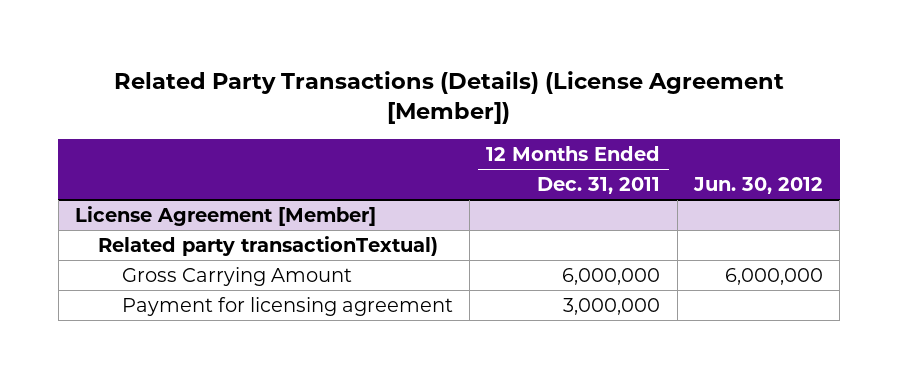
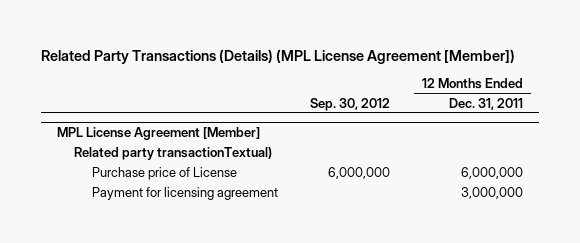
[113,70,784,125] Related Party Transactions (Details) (License Agreement [Member]) -> [40,48,515,64] Related Party Transactions (Details) (MPL License Agreement [Member])
[692,177,823,195] Jun. 30, 2012 -> none
none -> [310,97,391,111] Sep. 30, 2012
[74,206,376,227] License Agreement [Member] -> [56,126,260,140] MPL License Agreement [Member]
[121,267,352,287] Gross Carrying Amount -> [91,166,237,180] Purchase price of License

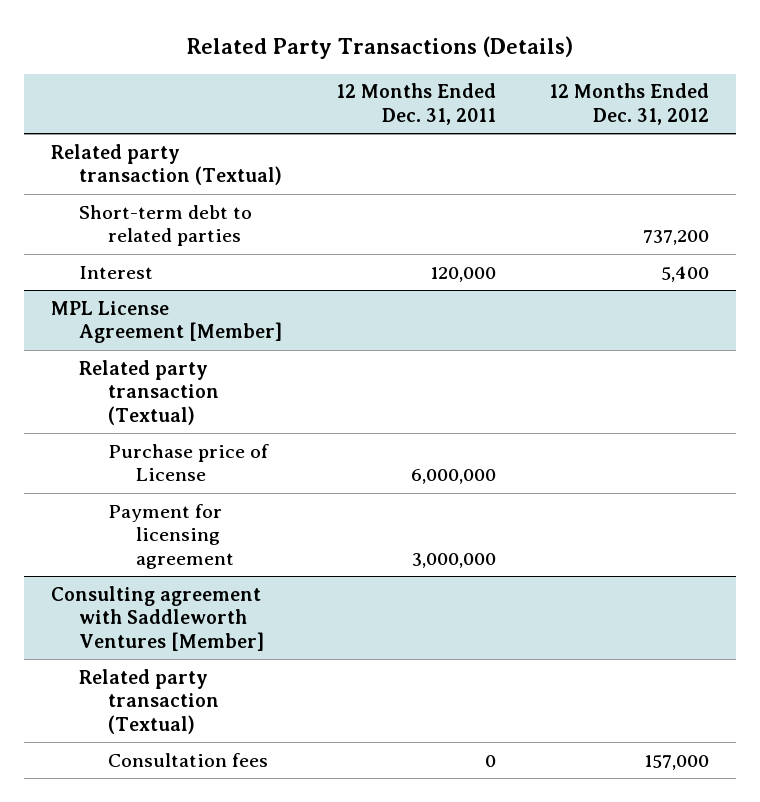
[40,48,515,64] Related Party Transactions (Details) (MPL License Agreement [Member]) -> [187,36,574,60] Related Party Transactions (Details)
[310,97,391,111] Sep. 30, 2012 -> none
none -> [549,83,710,125] 12 Months Ended Dec. 31, 2012
none -> [50,143,283,186] Related party transaction (Textual)
none -> [79,204,253,247] Short-term debt to related parties
none -> [79,265,154,279] Interest
[74,146,273,160] Related party transactionTextual) -> [79,359,219,426] Related party transaction (Textual)
none -> [50,585,265,652] Consulting agreement with Saddleworth Ventures [Member]
none -> [79,668,219,735] Related party transaction (Textual)
none -> [107,752,268,767] Consultation fees

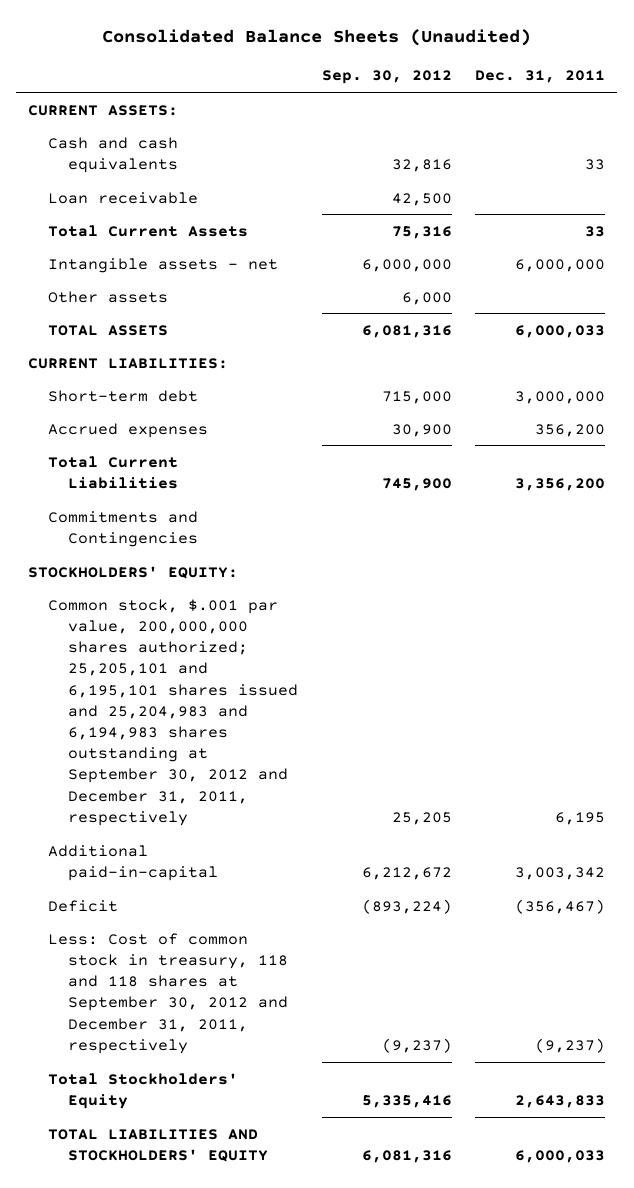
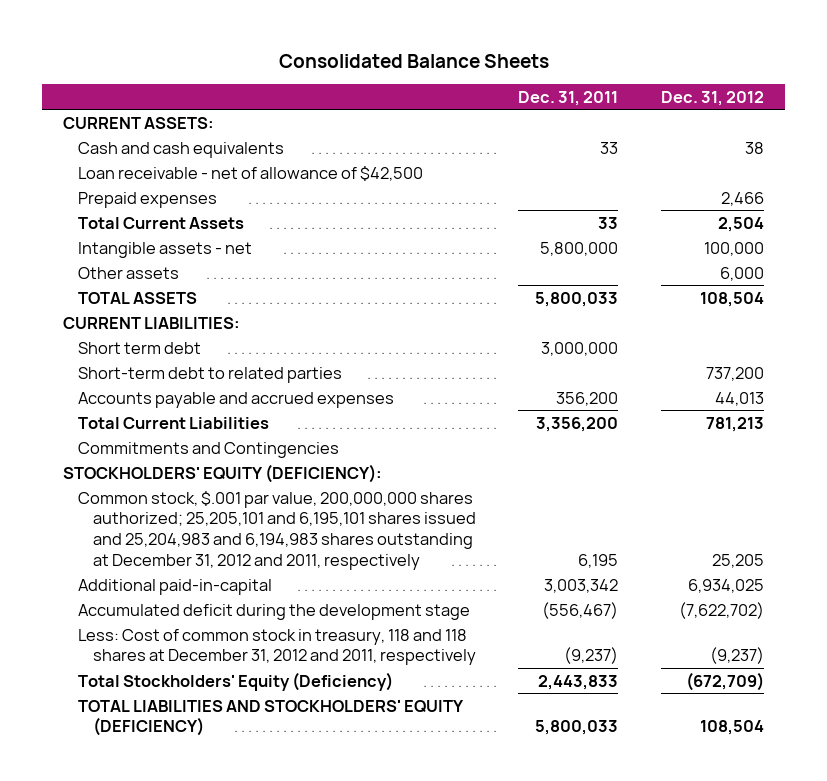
[101,29,531,47] Consolidated Balance Sheets (Unaudited) -> [278,53,549,68] Consolidated Balance Sheets
[321,70,452,85] Sep. 30, 2012 -> none
none -> [660,90,764,106] Dec. 31, 2012
[48,191,199,204] Loan receivable -> [78,165,424,181] Loan receivable - net of allowance of $42,500
none -> [78,191,218,208] Prepaid expenses
[515,258,606,272] 6,000,000 -> [540,241,619,256] 5,800,000
[515,324,606,338] 6,000,033 -> [535,291,619,307] 5,800,033
[48,389,199,402] Short-term debt -> [78,341,202,354] Short term debt
none -> [78,366,343,383] Short-term debt to related parties
[48,422,209,438] Accrued expenses -> [78,391,395,408] Accounts payable and accrued expenses
[28,565,239,579] STOCKHOLDERS' EQUITY: -> [63,463,383,483] STOCKHOLDERS' EQUITY (DEFICIENCY):
[48,598,299,826] Common stock, $.001 par value, 200,000,000 shares authorized; 25,205,101 and 6,195,101 shares issued and 25,204,983 and 6,194,983 shares outstanding at September 30, 2012 and December 31, 2011, respectively -> [78,490,477,570] Common stock, $.001 par value, 200,000,000 shares authorized; 25,205,101 and 6,195,101 shares issued and 25,204,983 and 6,194,983 shares outstanding at December 31, 2012 and 2011, respectively
[48,899,119,912] Deficit -> none
none -> [78,603,471,620] Accumulated deficit during the development stage
[48,932,289,1054] Less: Cost of common stock in treasury, 118 and 118 shares at September 30, 2012 and December 31, 2011, respectively -> [78,628,477,666] Less: Cost of common stock in treasury, 118 and 118 shares at December 31, 2012 and 2011, respectively
[48,1072,239,1109] Total Stockholders' Equity -> [78,671,394,691] Total Stockholders' Equity (Deficiency)
[515,1094,606,1108] 2,643,833 -> [538,674,619,690] 2,443,833
[48,1128,269,1162] TOTAL LIABILITIES AND STOCKHOLDERS' EQUITY -> [78,699,465,737] TOTAL LIABILITIES AND STOCKHOLDERS' EQUITY (DEFICIENCY)
[515,1149,606,1163] 6,000,033 -> [535,720,619,736] 5,800,033

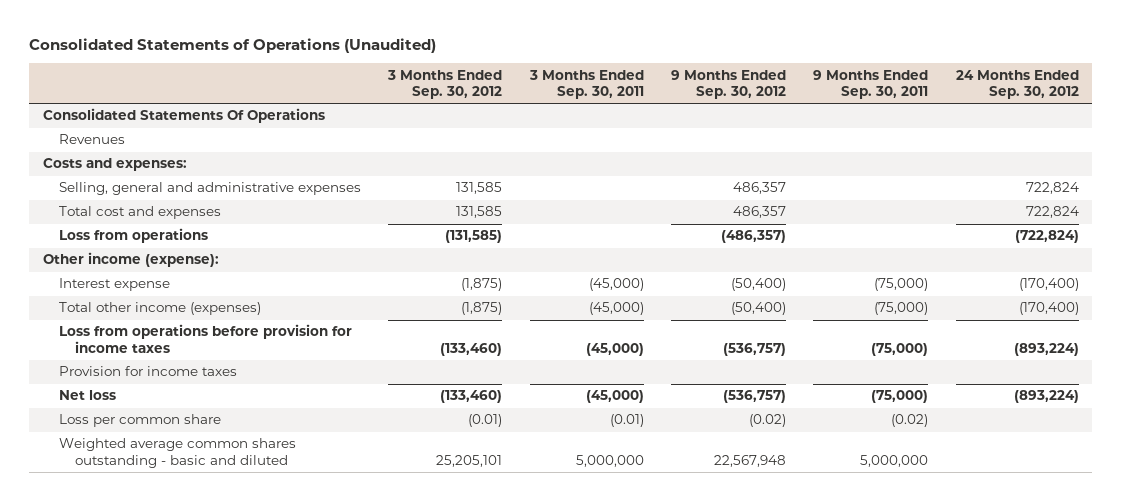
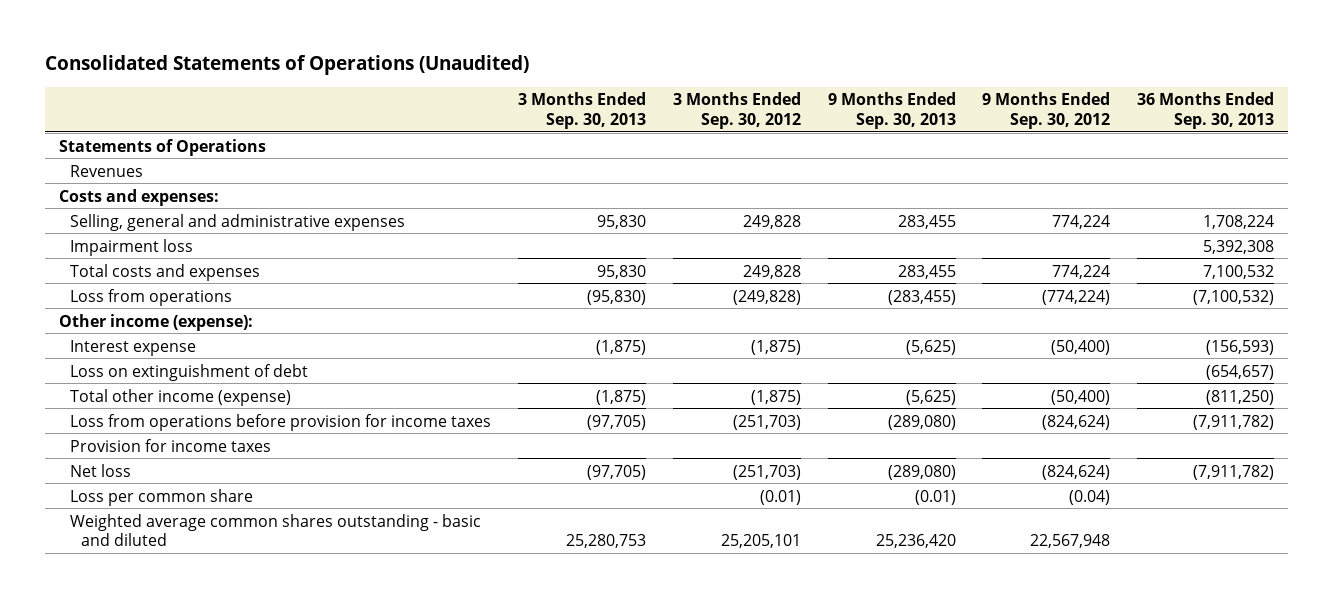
[528,69,644,99] 3 Months Ended Sep. 30, 2011 -> none
[813,69,929,99] 9 Months Ended Sep. 30, 2011 -> none
[955,69,1079,99] 24 Months Ended Sep. 30, 2012 -> none
none -> [517,92,646,129] 3 Months Ended Sep. 30, 2013
none -> [827,92,956,129] 9 Months Ended Sep. 30, 2013
none -> [1137,92,1275,129] 36 Months Ended Sep. 30, 2013
[43,108,326,124] Consolidated Statements Of Operations -> [58,138,266,156] Statements of Operations
[456,182,503,195] 131,585 -> [742,214,801,229] 249,828
[732,182,786,195] 486,357 -> [1052,214,1111,229] 774,224
none -> [69,238,193,256] Impairment loss
[58,206,221,220] Total cost and expenses -> [69,263,260,281] Total costs and expenses
[456,206,503,219] 131,585 -> [742,264,801,279] 249,828
[732,206,786,219] 486,357 -> [1052,264,1111,279] 774,224
[445,230,503,244] (131,585) -> [732,289,801,305] (249,828)
[720,230,786,244] (486,357) -> [1042,289,1111,305] (774,224)
none -> [69,363,308,381] Loss on extinguishment of debt
[58,302,261,316] Total other income (expenses) -> [69,388,291,406] Total other income (expense)
[440,342,503,356] (133,460) -> [732,414,801,430] (251,703)
[722,342,786,356] (536,757) -> [1042,414,1111,430] (824,624)
[440,390,503,404] (133,460) -> [732,464,801,480] (251,703)
[722,390,786,404] (536,757) -> [1042,464,1111,480] (824,624)
[748,414,786,428] (0.02) -> [1069,489,1111,505] (0.04)

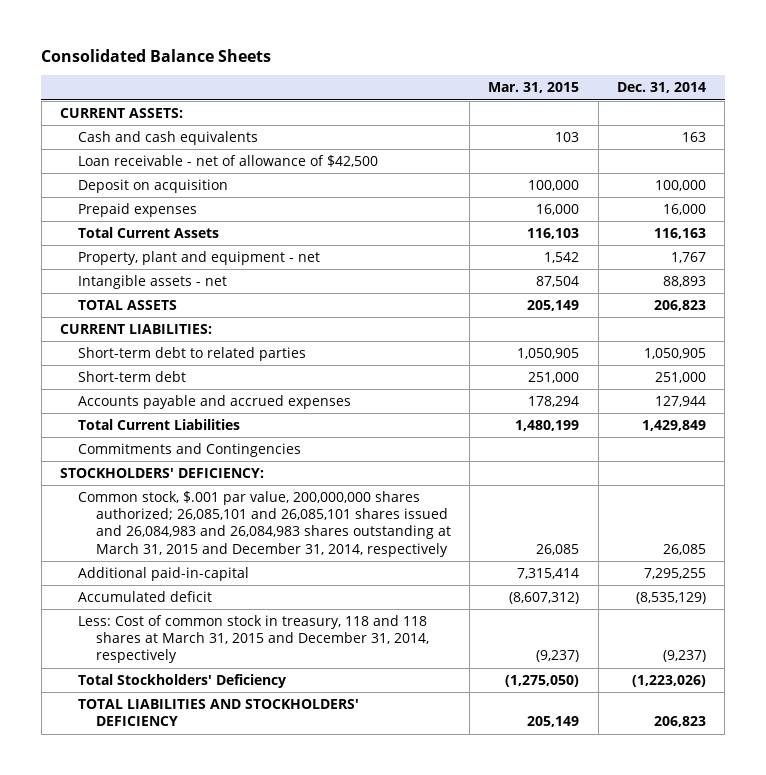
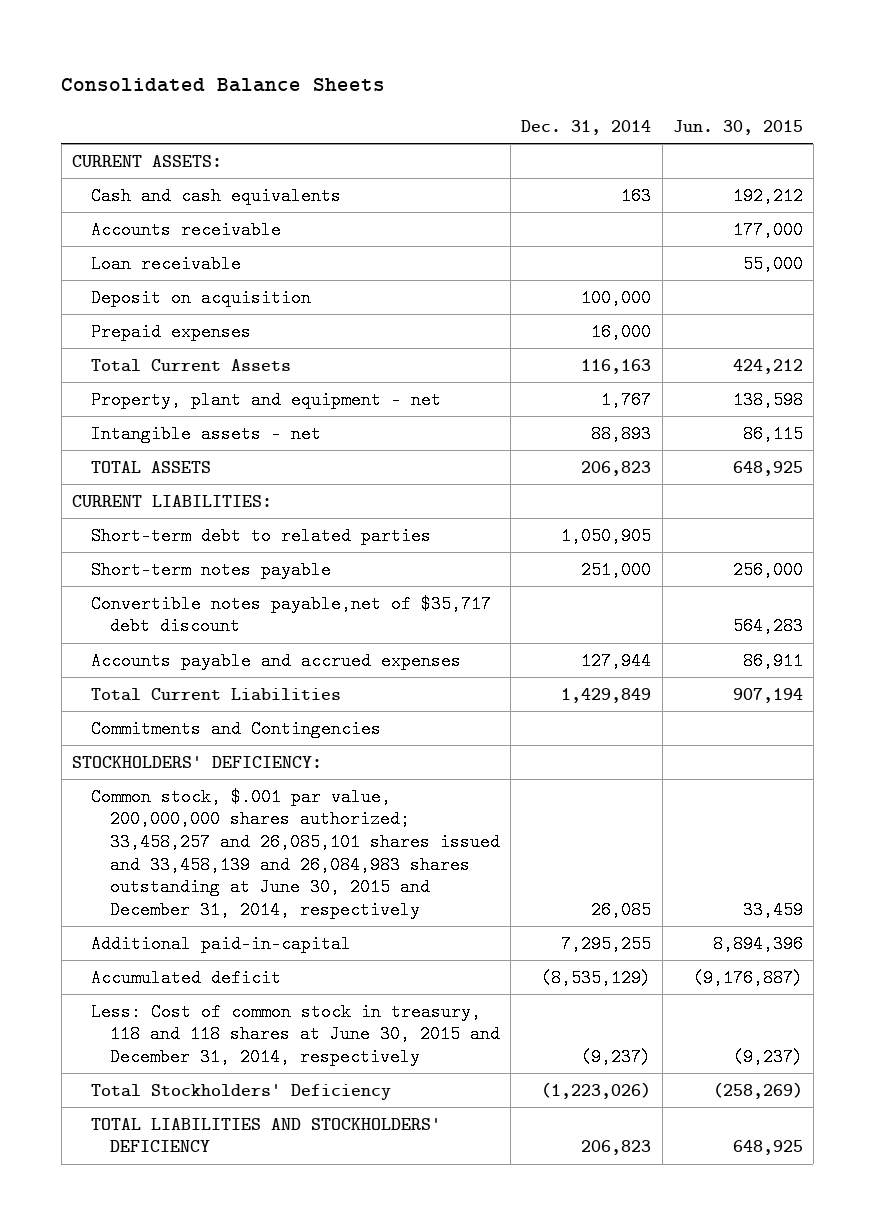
[488,82,580,94] Mar. 31, 2015 -> none
none -> [672,120,803,136] Jun. 30, 2015
none -> [90,220,281,239] Accounts receivable
[77,154,378,167] Loan receivable - net of allowance of $42,500 -> [90,254,241,273] Loan receivable
[77,370,186,382] Short-term debt -> [90,560,331,579] Short-term notes payable
none -> [90,594,491,636] Convertible notes payable,net of $35,717 debt discount
[77,490,451,557] Common stock, $.001 par value, 200,000,000 shares authorized; 26,085,101 and 26,085,101 shares issued and 26,084,983 and 26,084,983 shares outstanding at March 31, 2015 and December 31, 2014, respectively -> [90,787,501,919] Common stock, $.001 par value, 200,000,000 shares authorized; 33,458,257 and 26,085,101 shares issued and 33,458,139 and 26,084,983 shares outstanding at June 30, 2015 and December 31, 2014, respectively
[77,614,429,664] Less: Cost of common stock in treasury, 118 and 118 shares at March 31, 2015 and December 31, 2014, respectively -> [90,1002,501,1066] Less: Cost of common stock in treasury, 118 and 118 shares at June 30, 2015 and December 31, 2014, respectively

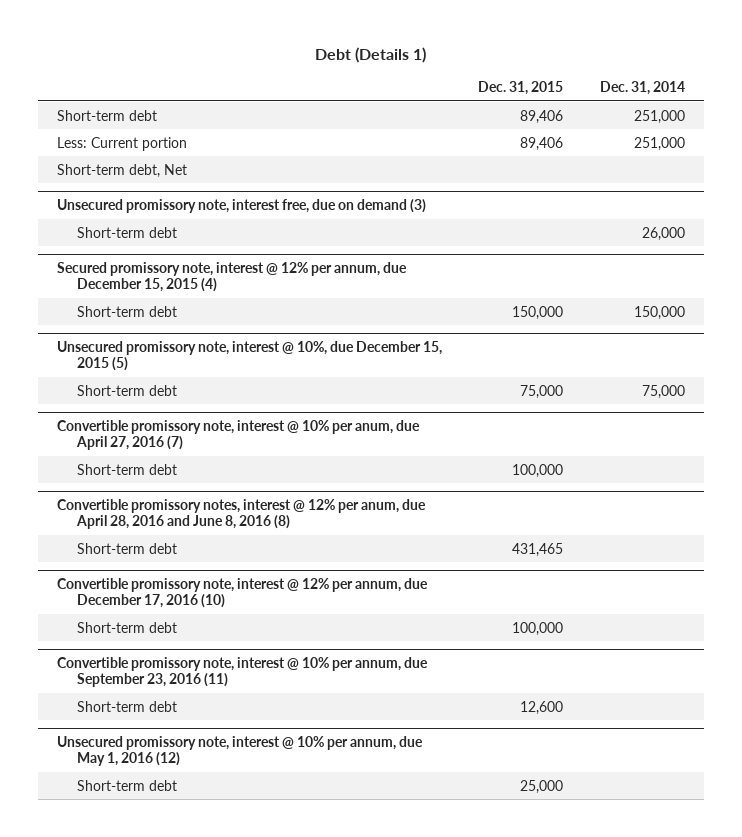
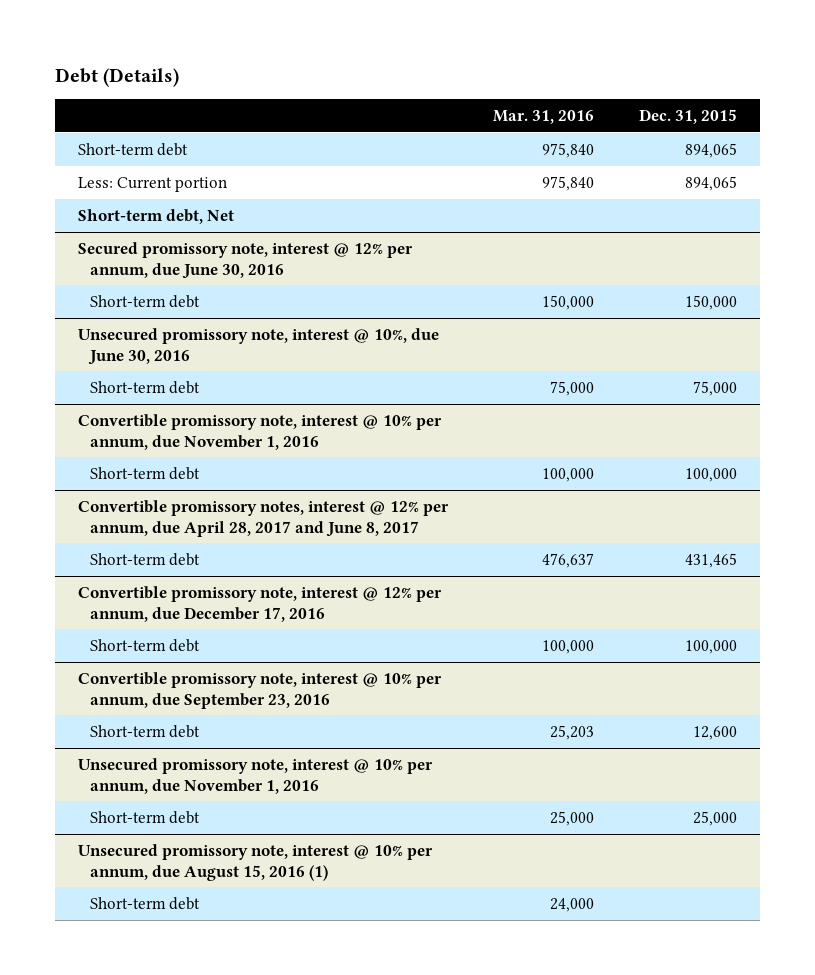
[314,46,426,63] Debt (Details 1) -> [55,67,180,87] Debt (Details)
[600,80,686,95] Dec. 31, 2014 -> none
none -> [492,109,594,124] Mar. 31, 2016
[520,109,564,124] 89,406 -> [684,142,737,158] 894,065
[520,136,564,151] 89,406 -> [684,175,737,191] 894,065
[56,198,426,213] Unsecured promissory note, interest free, due on demand (3) -> none
[76,226,177,238] Short-term debt -> none
[56,261,407,293] Secured promissory note, interest @ 12% per annum, due December 15, 2015 (4) -> [77,241,413,279] Secured promissory note, interest @ 12% per annum, due June 30, 2016
[56,340,442,372] Unsecured promissory note, interest @ 10%, due December 15, 2015 (5) -> none
none -> [77,327,439,365] Unsecured promissory note, interest @ 10%, due June 30, 2016
[56,419,420,451] Convertible promissory note, interest @ 10% per anum, due April 27, 2016 (7) -> [77,413,442,450] Convertible promissory note, interest @ 10% per annum, due November 1, 2016
[56,498,426,530] Convertible promissory notes, interest @ 12% per anum, due April 28, 2016 and June 8, 2016 (8) -> [77,499,449,537] Convertible promissory notes, interest @ 12% per annum, due April 28, 2017 and June 8, 2017
[56,577,428,609] Convertible promissory note, interest @ 12% per annum, due December 17, 2016 (10) -> [77,585,442,622] Convertible promissory note, interest @ 12% per annum, due December 17, 2016
[56,656,428,688] Convertible promissory note, interest @ 10% per annum, due September 23, 2016 (11) -> [77,671,442,709] Convertible promissory note, interest @ 10% per annum, due September 23, 2016
[56,735,423,767] Unsecured promissory note, interest @ 10% per annum, due May 1, 2016 (12) -> [77,757,433,794] Unsecured promissory note, interest @ 10% per annum, due November 1, 2016
none -> [77,843,433,881] Unsecured promissory note, interest @ 10% per annum, due August 15, 2016 (1)
none -> [90,896,201,910] Short-term debt

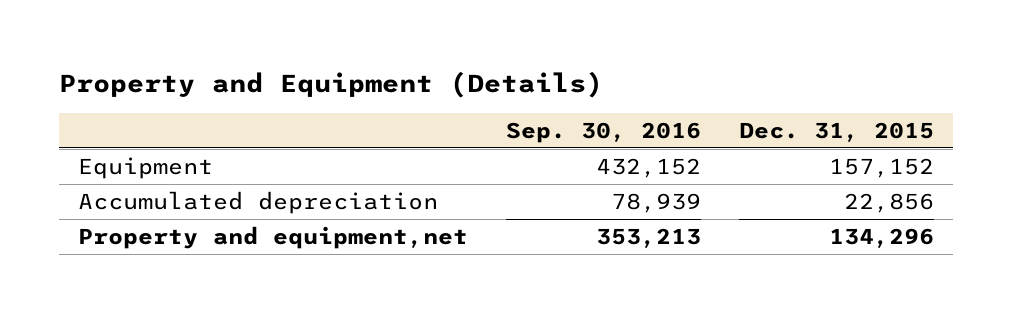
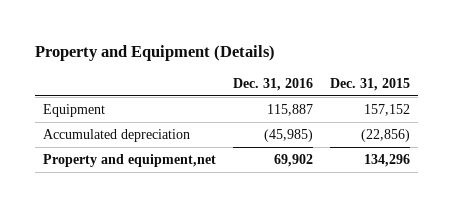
[505,121,701,143] Sep. 30, 2016 -> none
none -> [233,78,314,92] Dec. 31, 2016
[844,192,935,213] 22,856 -> [360,129,410,143] (22,856)

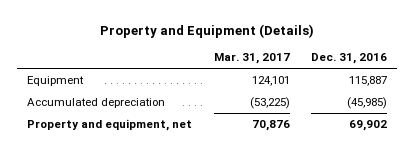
[329,78,410,92] Dec. 31, 2015 -> none
none -> [213,53,290,65] Mar. 31, 2017
[43,154,217,168] Property and equipment,net -> [27,119,193,132] Property and equipment, net

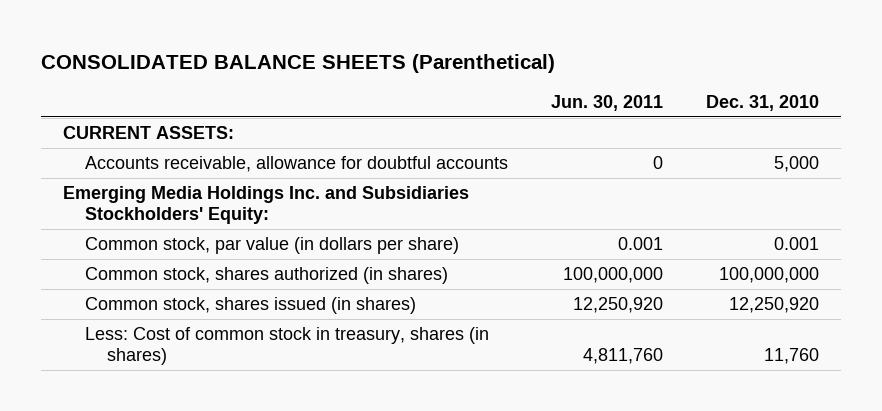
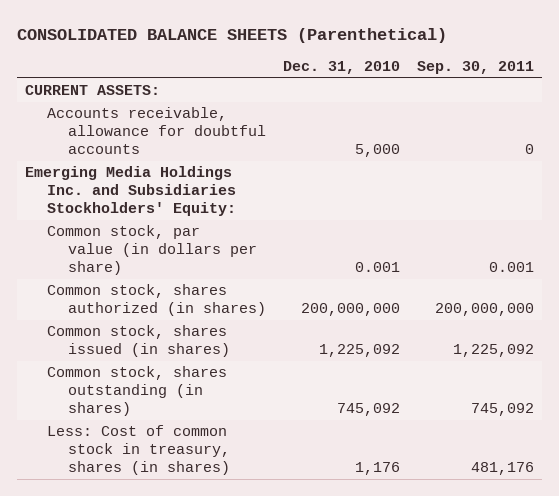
[551,94,664,111] Jun. 30, 2011 -> none
none -> [416,61,534,75] Sep. 30, 2011
[719,267,820,284] 100,000,000 -> [300,303,400,317] 200,000,000
[729,297,820,314] 12,250,920 -> [318,344,400,358] 1,225,092
none -> [46,366,227,417] Common stock, shares outstanding (in shares)
[764,348,820,365] 11,760 -> [354,462,400,476] 1,176

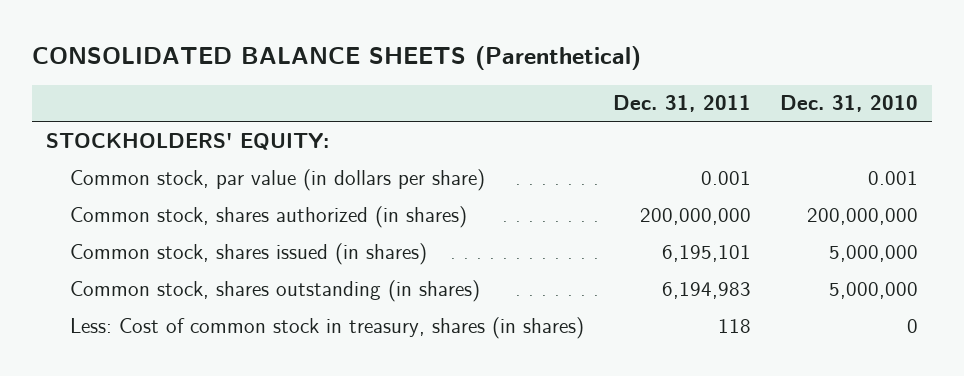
[416,61,534,75] Sep. 30, 2011 -> none
none -> [612,95,751,113] Dec. 31, 2011
[25,85,161,96] CURRENT ASSETS: -> none
[46,107,267,155] Accounts receivable, allowance for doubtful accounts -> none
[25,166,236,217] Emerging Media Holdings Inc. and Subsidiaries Stockholders' Equity: -> [46,132,330,150] STOCKHOLDERS' EQUITY:
[318,344,400,358] 1,225,092 -> [828,244,918,262] 5,000,000
[336,403,400,417] 745,092 -> [828,281,918,299] 5,000,000
[354,462,400,476] 1,176 -> [906,318,918,333] 0

